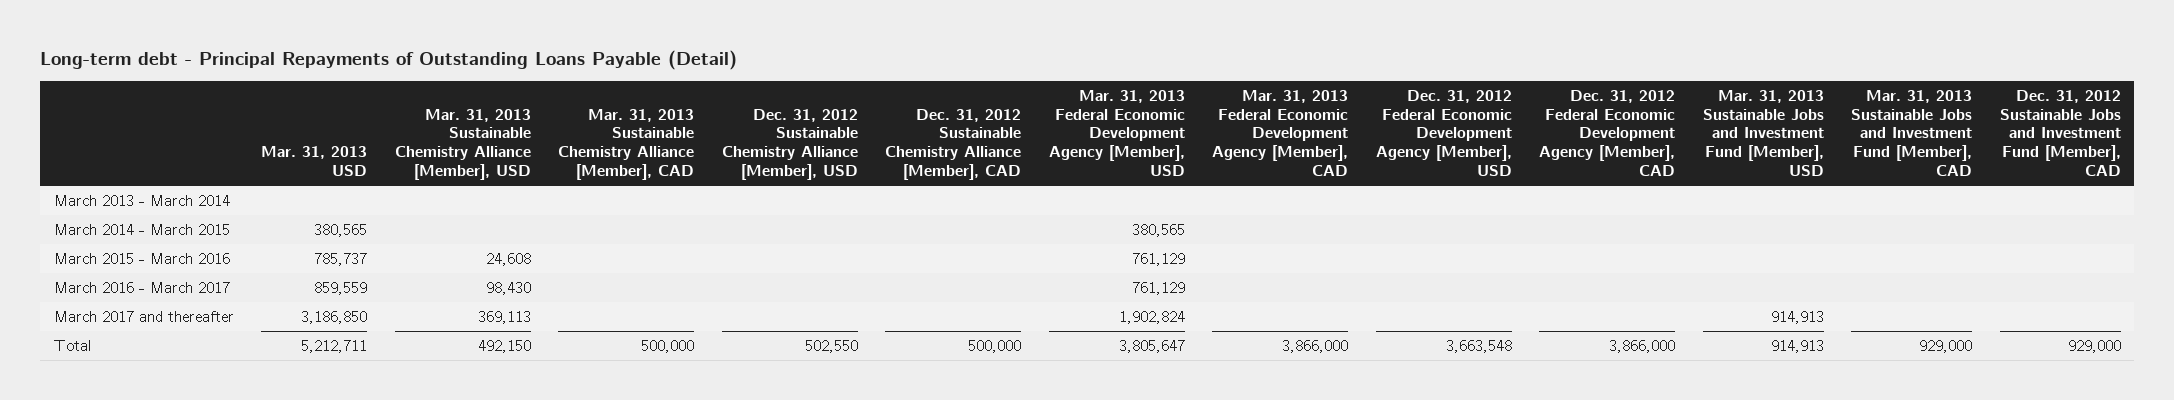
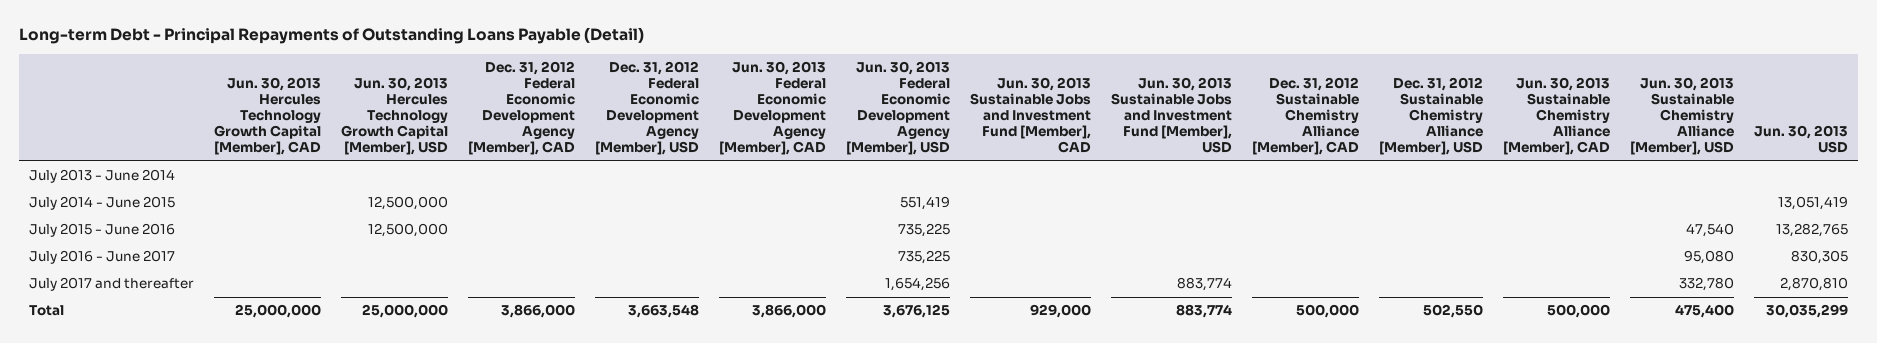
[40,49,738,70] Long-term debt - Principal Repayments of Outstanding Loans Payable (Detail) -> [19,27,645,45] Long-term Debt - Principal Repayments of Outstanding Loans Payable (Detail)
[261,146,368,177] Mar. 31, 2013 USD -> none
[394,108,531,181] Mar. 31, 2013 Sustainable Chemistry Alliance [Member], USD -> none
[558,108,695,181] Mar. 31, 2013 Sustainable Chemistry Alliance [Member], CAD -> none
[1048,89,1185,177] Mar. 31, 2013 Federal Economic Development Agency [Member], USD -> none
[1212,89,1349,177] Mar. 31, 2013 Federal Economic Development Agency [Member], CAD -> none
[1702,89,1824,177] Mar. 31, 2013 Sustainable Jobs and Investment Fund [Member], USD -> none
[1851,89,1973,177] Mar. 31, 2013 Sustainable Jobs and Investment Fund [Member], CAD -> none
[1999,89,2121,177] Dec. 31, 2012 Sustainable Jobs and Investment Fund [Member], CAD -> none
none -> [214,76,322,156] Jun. 30, 2013 Hercules Technology Growth Capital [Member], CAD
none -> [341,76,449,156] Jun. 30, 2013 Hercules Technology Growth Capital [Member], USD
none -> [719,60,827,156] Jun. 30, 2013 Federal Economic Development Agency [Member], CAD
none -> [846,60,951,156] Jun. 30, 2013 Federal Economic Development Agency [Member], USD
none -> [970,76,1092,154] Jun. 30, 2013 Sustainable Jobs and Investment Fund [Member], CAD
none -> [1111,76,1233,154] Jun. 30, 2013 Sustainable Jobs and Investment Fund [Member], USD
none -> [1503,76,1611,156] Jun. 30, 2013 Sustainable Chemistry Alliance [Member], CAD
none -> [1630,76,1735,156] Jun. 30, 2013 Sustainable Chemistry Alliance [Member], USD
none -> [1754,125,1849,154] Jun. 30, 2013 USD
[53,195,230,207] March 2013 - March 2014 -> [29,169,176,184] July 2013 - June 2014
[53,224,230,236] March 2014 - March 2015 -> [29,196,176,211] July 2014 - June 2015
[53,253,230,265] March 2015 - March 2016 -> [29,223,176,238] July 2015 - June 2016
[53,282,230,294] March 2016 - March 2017 -> [29,250,176,265] July 2016 - June 2017
[53,311,234,323] March 2017 and thereafter -> [29,277,195,292] July 2017 and thereafter

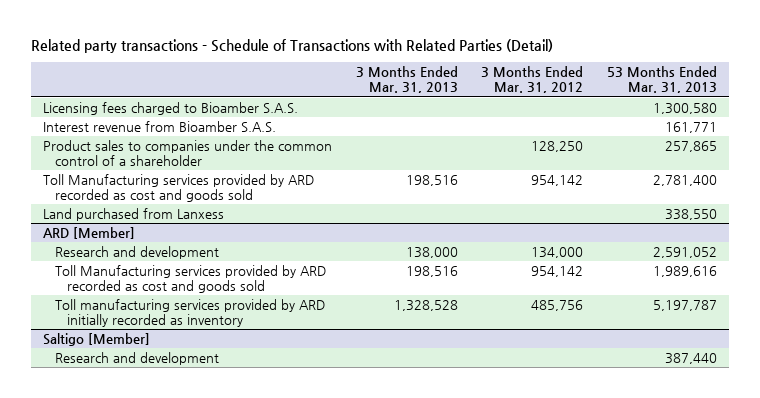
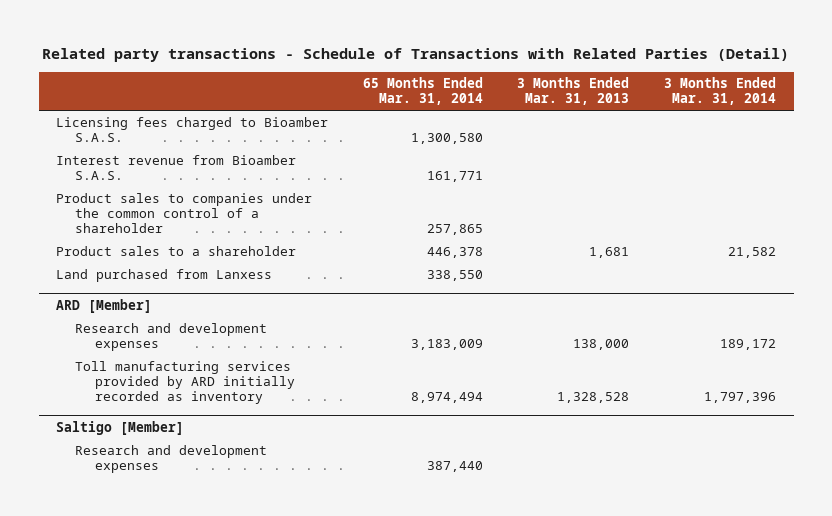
[481,66,584,94] 3 Months Ended Mar. 31, 2012 -> none
[607,66,718,94] 53 Months Ended Mar. 31, 2013 -> none
none -> [362,77,483,106] 65 Months Ended Mar. 31, 2014
none -> [664,77,777,106] 3 Months Ended Mar. 31, 2014
[42,173,314,203] Toll Manufacturing services provided by ARD recorded as cost and goods sold -> none
none -> [55,246,296,257] Product sales to a shareholder
[54,264,326,294] Toll Manufacturing services provided by ARD recorded as cost and goods sold -> none
[54,245,219,259] Research and development -> [75,323,268,352] Research and development expenses
[54,351,219,365] Research and development -> [75,445,268,474] Research and development expenses

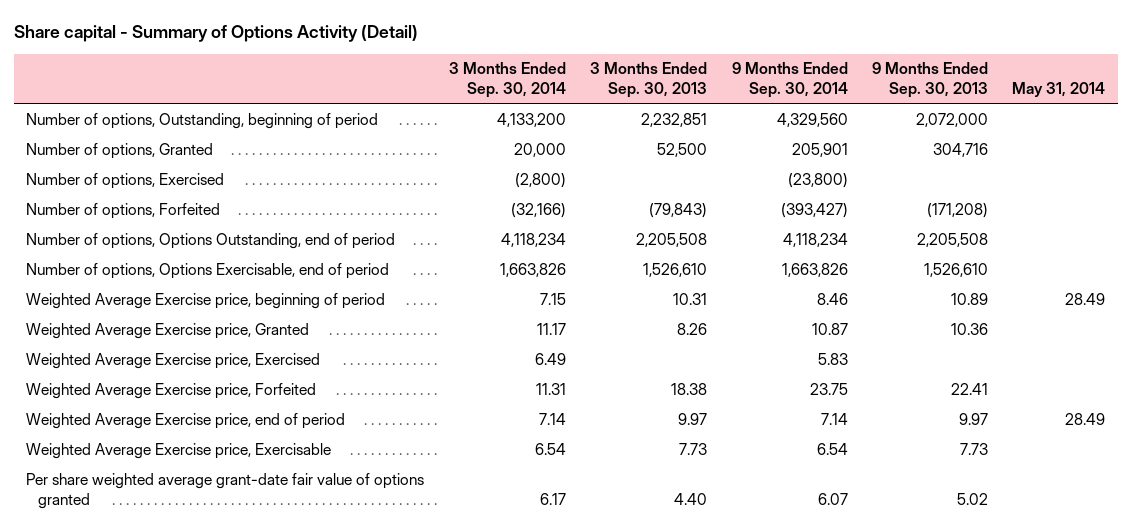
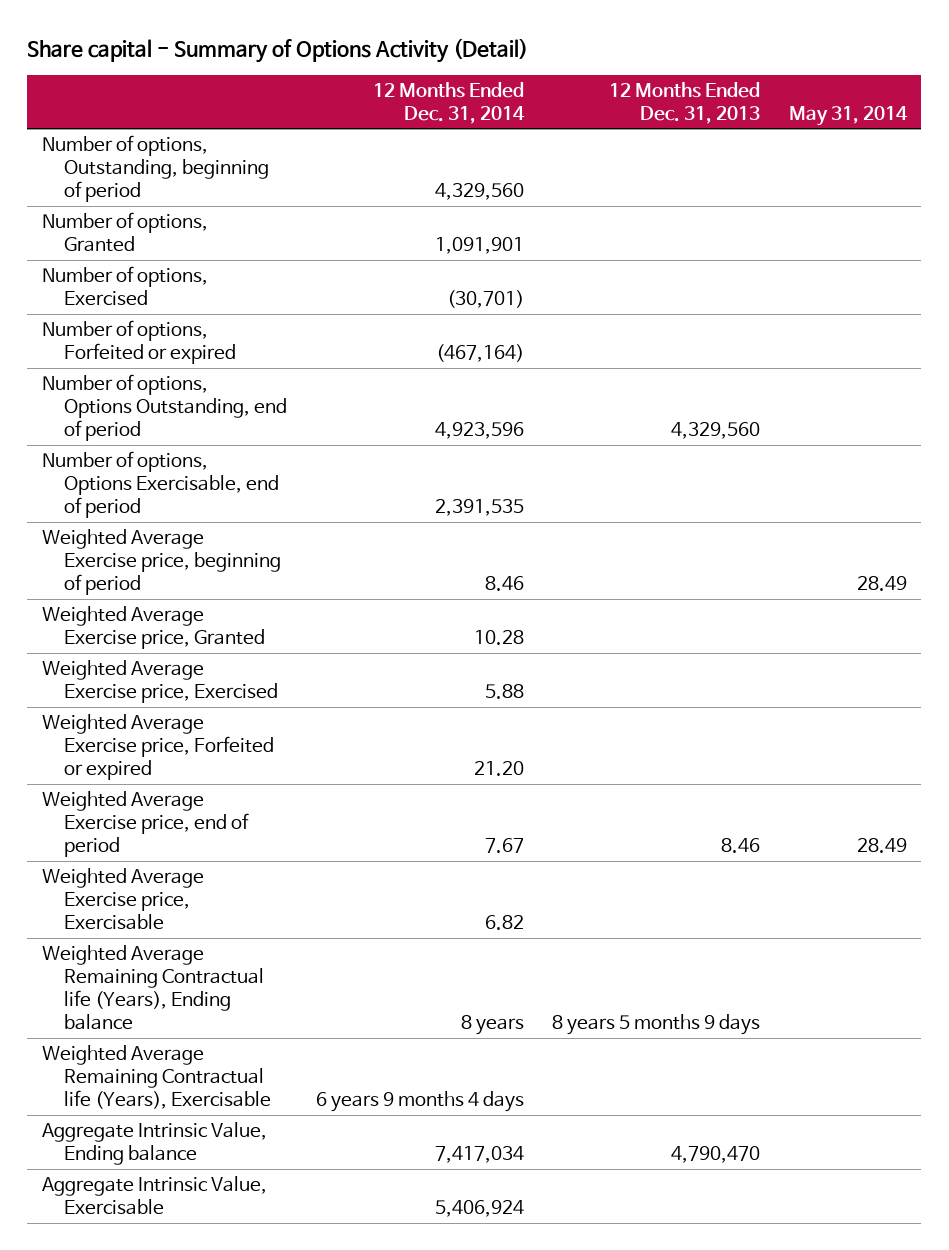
[448,62,566,99] 3 Months Ended Sep. 30, 2014 -> none
[590,62,708,99] 3 Months Ended Sep. 30, 2013 -> none
[731,62,848,99] 9 Months Ended Sep. 30, 2014 -> none
[871,62,988,99] 9 Months Ended Sep. 30, 2013 -> none
none -> [372,81,525,124] 12 Months Ended Dec. 31, 2014
none -> [609,81,761,124] 12 Months Ended Dec. 31, 2013
[26,202,221,219] Number of options, Forfeited -> [41,319,236,365] Number of options, Forfeited or expired
[26,382,317,399] Weighted Average Exercise price, Forfeited -> [41,713,274,781] Weighted Average Exercise price, Forfeited or expired
[26,472,425,509] Per share weighted average grant-date fair value of options granted -> none
none -> [41,944,264,1031] Weighted Average Remaining Contractual life (Years), Ending balance
none -> [41,1044,271,1110] Weighted Average Remaining Contractual life (Years), Exercisable
none -> [41,1121,267,1166] Aggregate Intrinsic Value, Ending balance
none -> [41,1175,267,1216] Aggregate Intrinsic Value, Exercisable

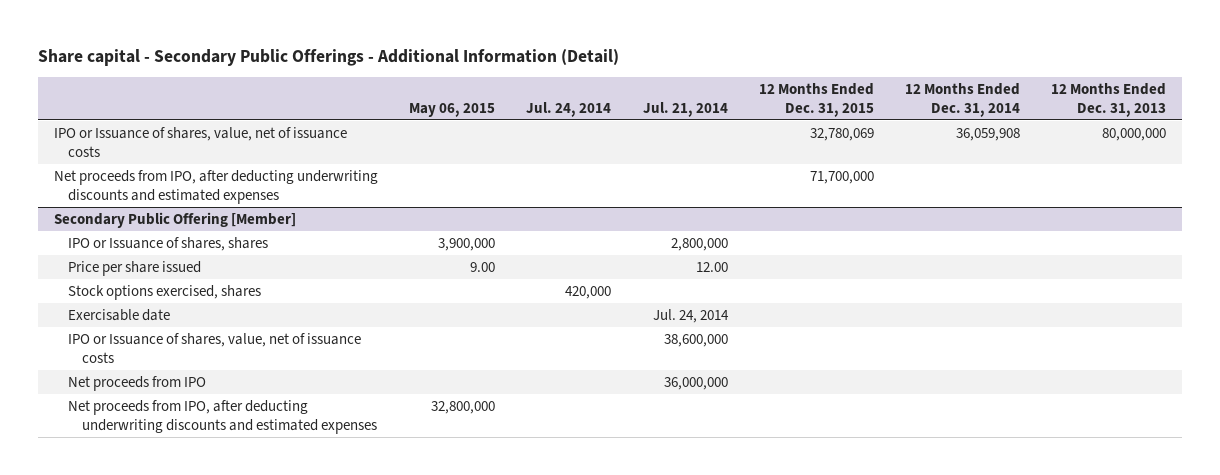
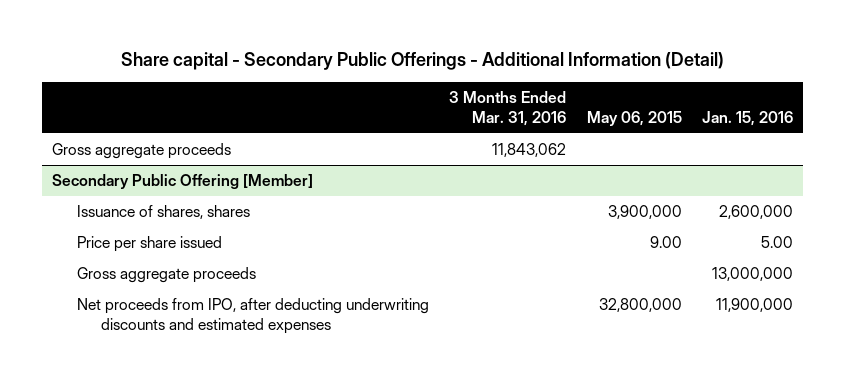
[526,101,612,117] Jul. 24, 2014 -> none
[642,101,728,117] Jul. 21, 2014 -> none
[758,82,874,117] 12 Months Ended Dec. 31, 2015 -> none
[905,82,1021,117] 12 Months Ended Dec. 31, 2014 -> none
[1051,82,1167,117] 12 Months Ended Dec. 31, 2013 -> none
none -> [449,90,567,126] 3 Months Ended Mar. 31, 2016
none -> [701,110,793,126] Jan. 15, 2016
[53,169,378,204] Net proceeds from IPO, after deducting underwriting discounts and estimated expenses -> none
[53,126,347,157] IPO or Issuance of shares, value, net of issuance costs -> [52,143,232,160] Gross aggregate proceeds
[68,236,269,251] IPO or Issuance of shares, shares -> [76,205,250,220] Issuance of shares, shares
[68,284,262,300] Stock options exercised, shares -> none
[68,308,171,321] Exercisable date -> none
[68,375,207,391] Net proceeds from IPO -> none
[68,332,362,363] IPO or Issuance of shares, value, net of issuance costs -> [76,267,256,284] Gross aggregate proceeds

